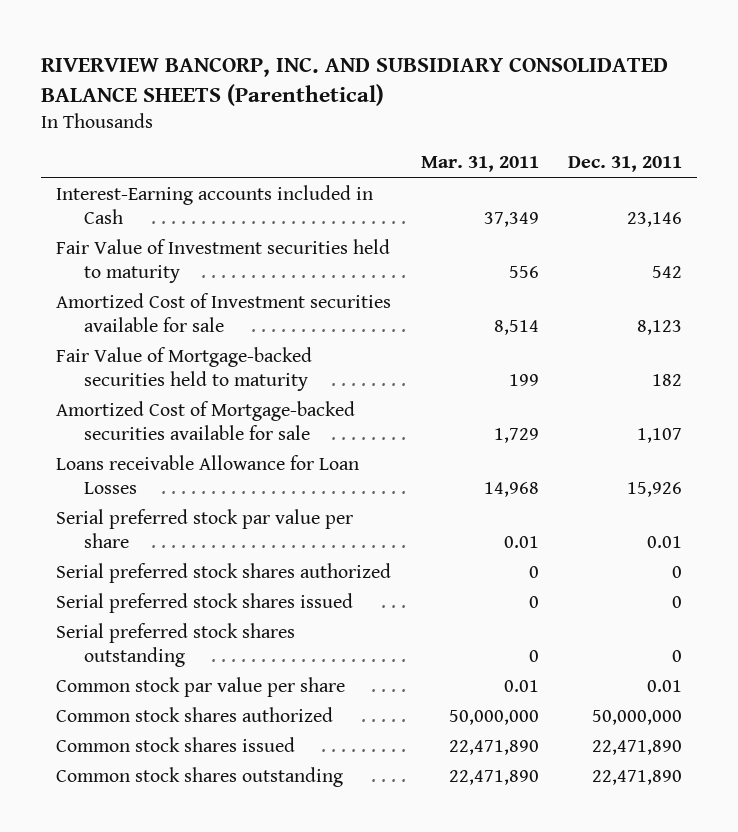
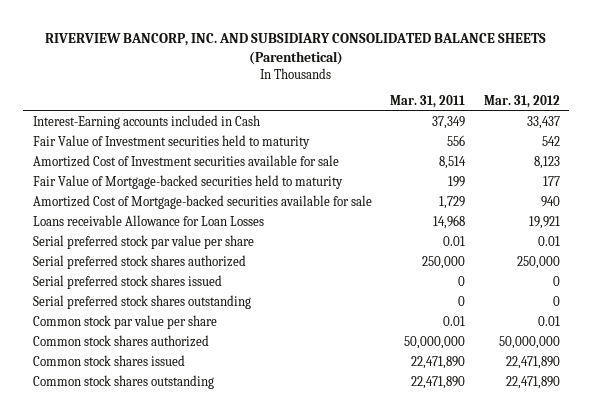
[567,156,682,173] Dec. 31, 2011 -> none
none -> [484,95,561,109] Mar. 31, 2012
[528,566,539,579] 0 -> [422,256,466,270] 250,000

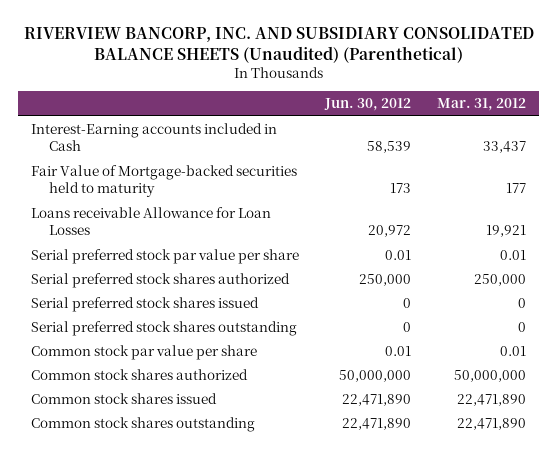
[45,32,547,65] RIVERVIEW BANCORP, INC. AND SUBSIDIARY CONSOLIDATED BALANCE SHEETS (Parenthetical) -> [23,26,534,63] RIVERVIEW BANCORP, INC. AND SUBSIDIARY CONSOLIDATED BALANCE SHEETS (Unaudited) (Parenthetical)
[390,95,466,109] Mar. 31, 2011 -> none
none -> [324,98,412,112] Jun. 30, 2012
[32,135,310,150] Fair Value of Investment securities held to maturity -> none
[32,155,339,168] Amortized Cost of Investment securities available for sale -> none
[32,195,372,210] Amortized Cost of Mortgage-backed securities available for sale -> none

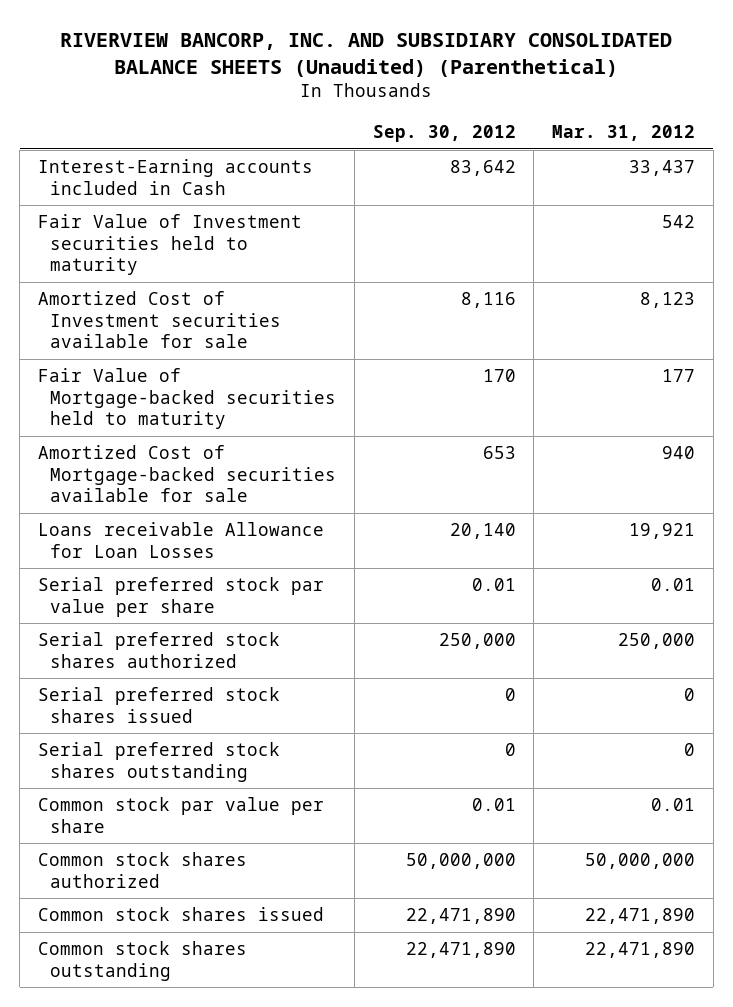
[324,98,412,112] Jun. 30, 2012 -> none
none -> [372,124,516,142] Sep. 30, 2012
none -> [37,214,302,275] Fair Value of Investment securities held to maturity
none -> [37,291,282,348] Amortized Cost of Investment securities available for sale
none -> [37,445,337,502] Amortized Cost of Mortgage-backed securities available for sale

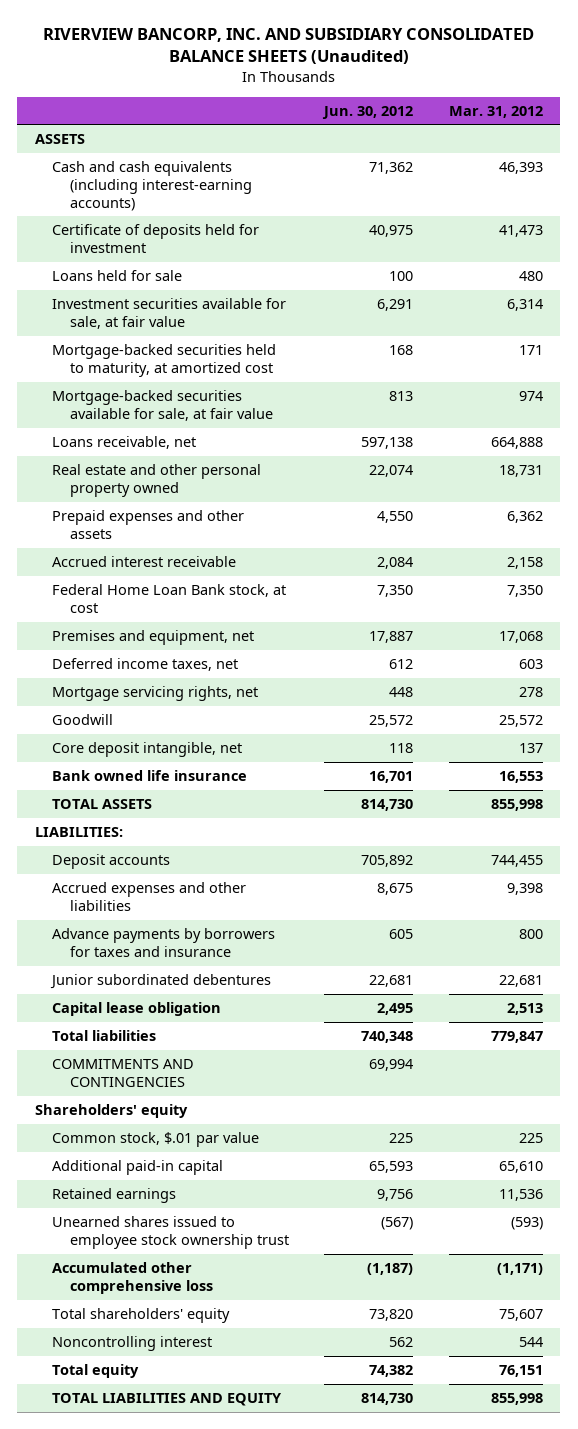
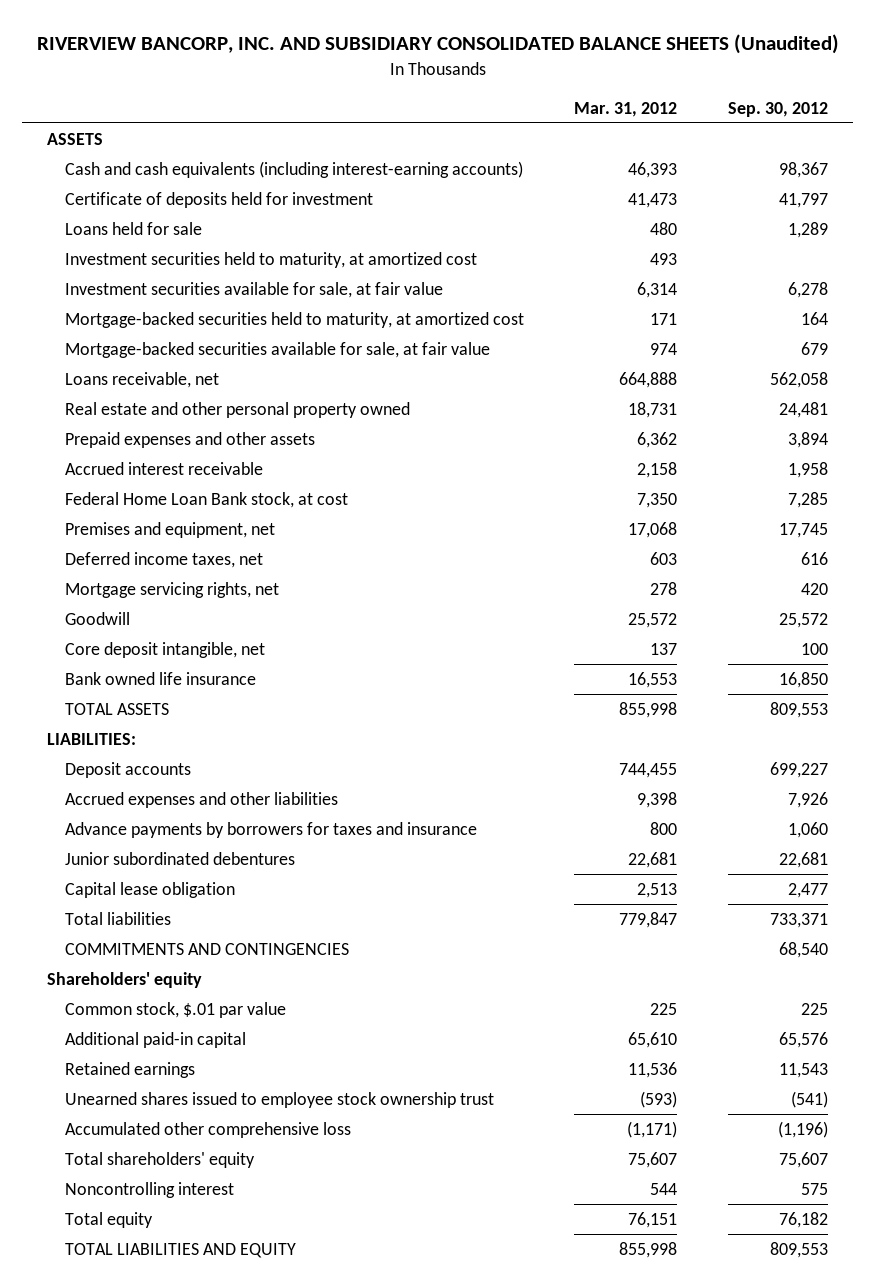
[322,105,414,119] Jun. 30, 2012 -> none
none -> [728,101,829,117] Sep. 30, 2012
none -> [64,251,477,268] Investment securities held to maturity, at amortized cost

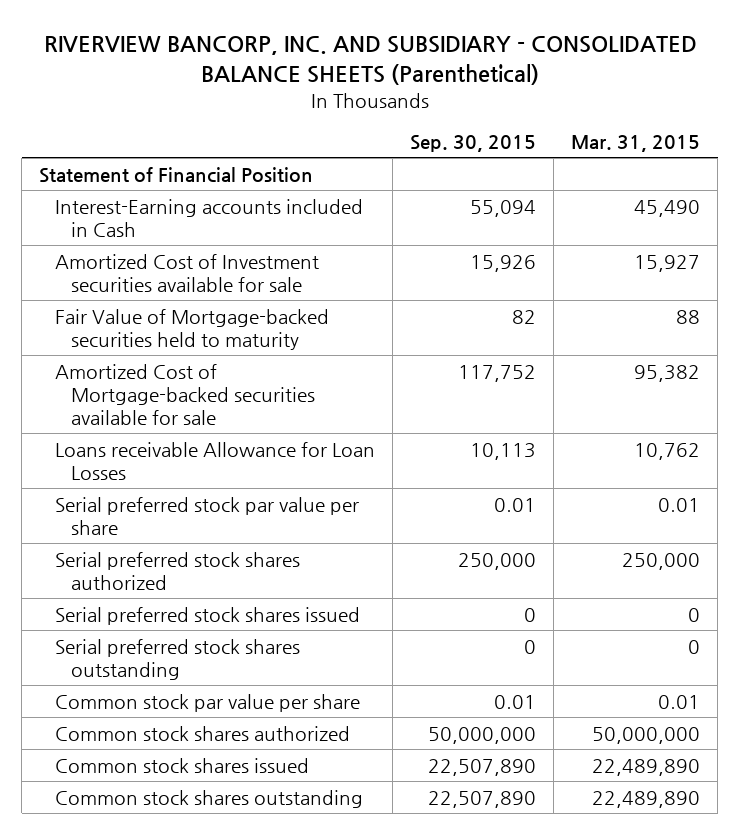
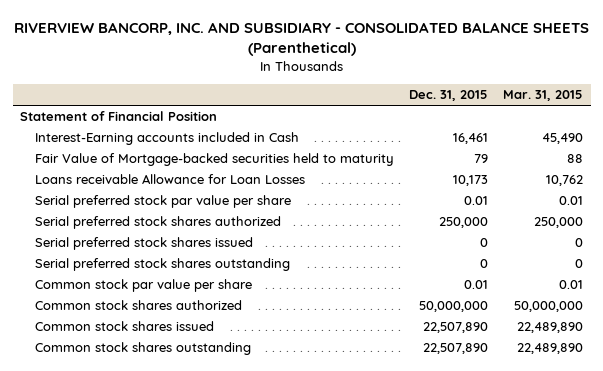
[410,135,537,153] Sep. 30, 2015 -> none
none -> [409,90,489,102] Dec. 31, 2015
[54,253,319,292] Amortized Cost of Investment securities available for sale -> none
[54,363,315,425] Amortized Cost of Mortgage-backed securities available for sale -> none

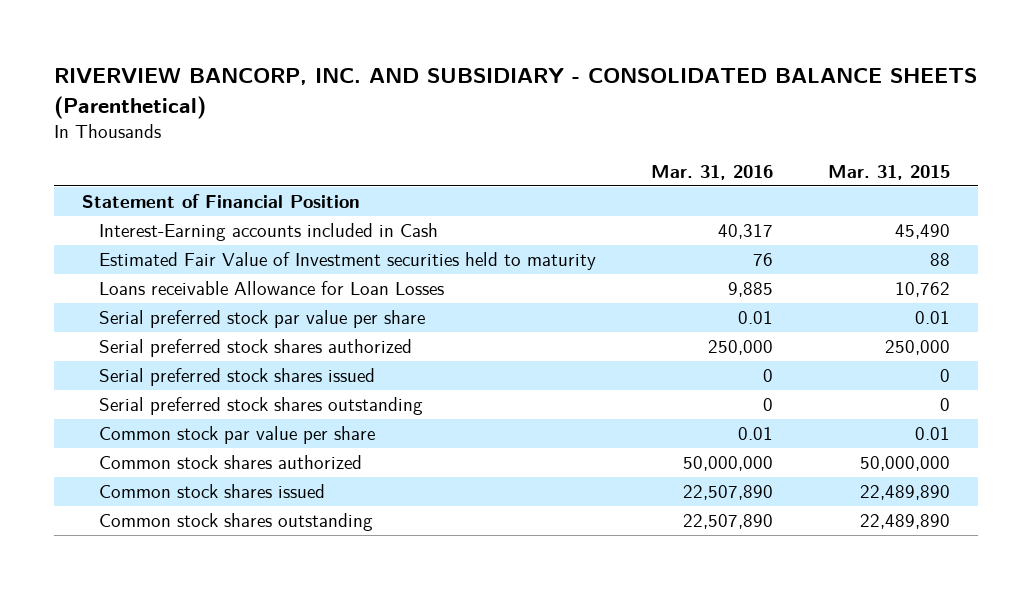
[409,90,489,102] Dec. 31, 2015 -> none
none -> [651,165,774,181] Mar. 31, 2016
[34,153,394,167] Fair Value of Mortgage-backed securities held to maturity -> [99,252,597,271] Estimated Fair Value of Investment securities held to maturity

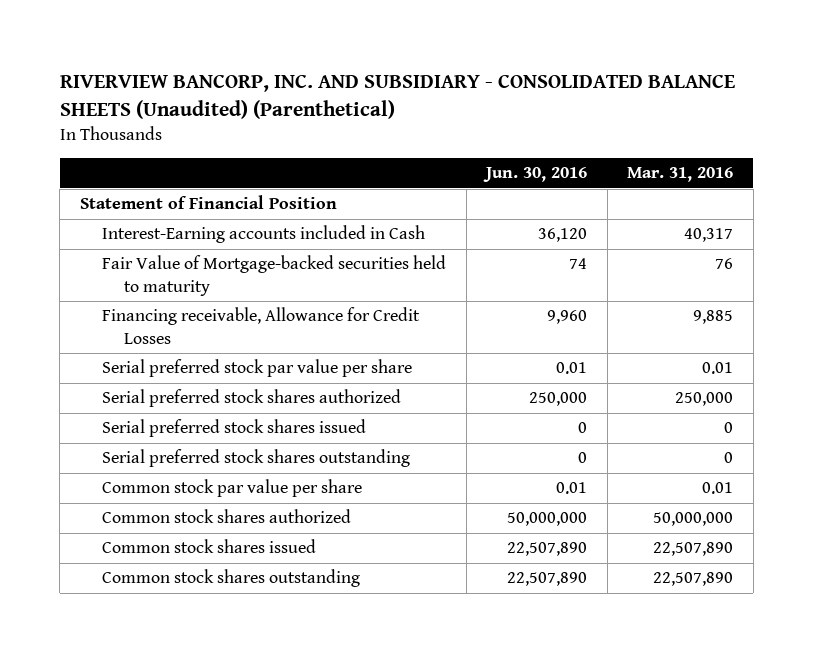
[53,68,977,119] RIVERVIEW BANCORP, INC. AND SUBSIDIARY - CONSOLIDATED BALANCE SHEETS (Parenthetical) -> [59,74,735,119] RIVERVIEW BANCORP, INC. AND SUBSIDIARY - CONSOLIDATED BALANCE SHEETS (Unaudited) (Parenthetical)
[828,165,951,181] Mar. 31, 2015 -> none
none -> [483,167,588,183] Jun. 30, 2016
[99,252,597,271] Estimated Fair Value of Investment securities held to maturity -> [101,255,446,296] Fair Value of Mortgage-backed securities held to maturity
[99,281,445,296] Loans receivable Allowance for Loan Losses -> [101,307,420,344] Financing receivable, Allowance for Credit Losses

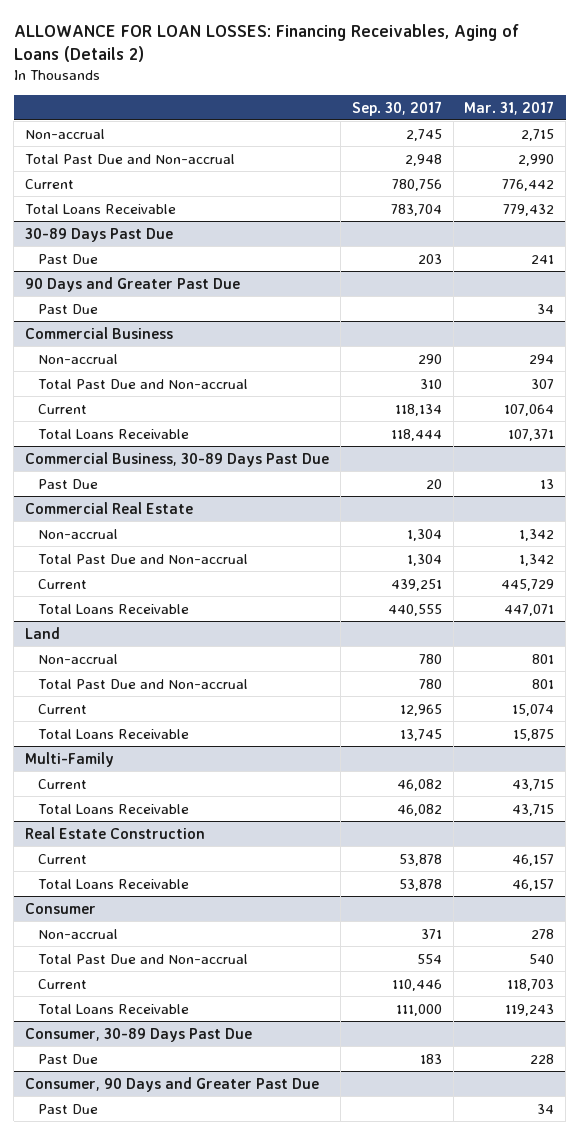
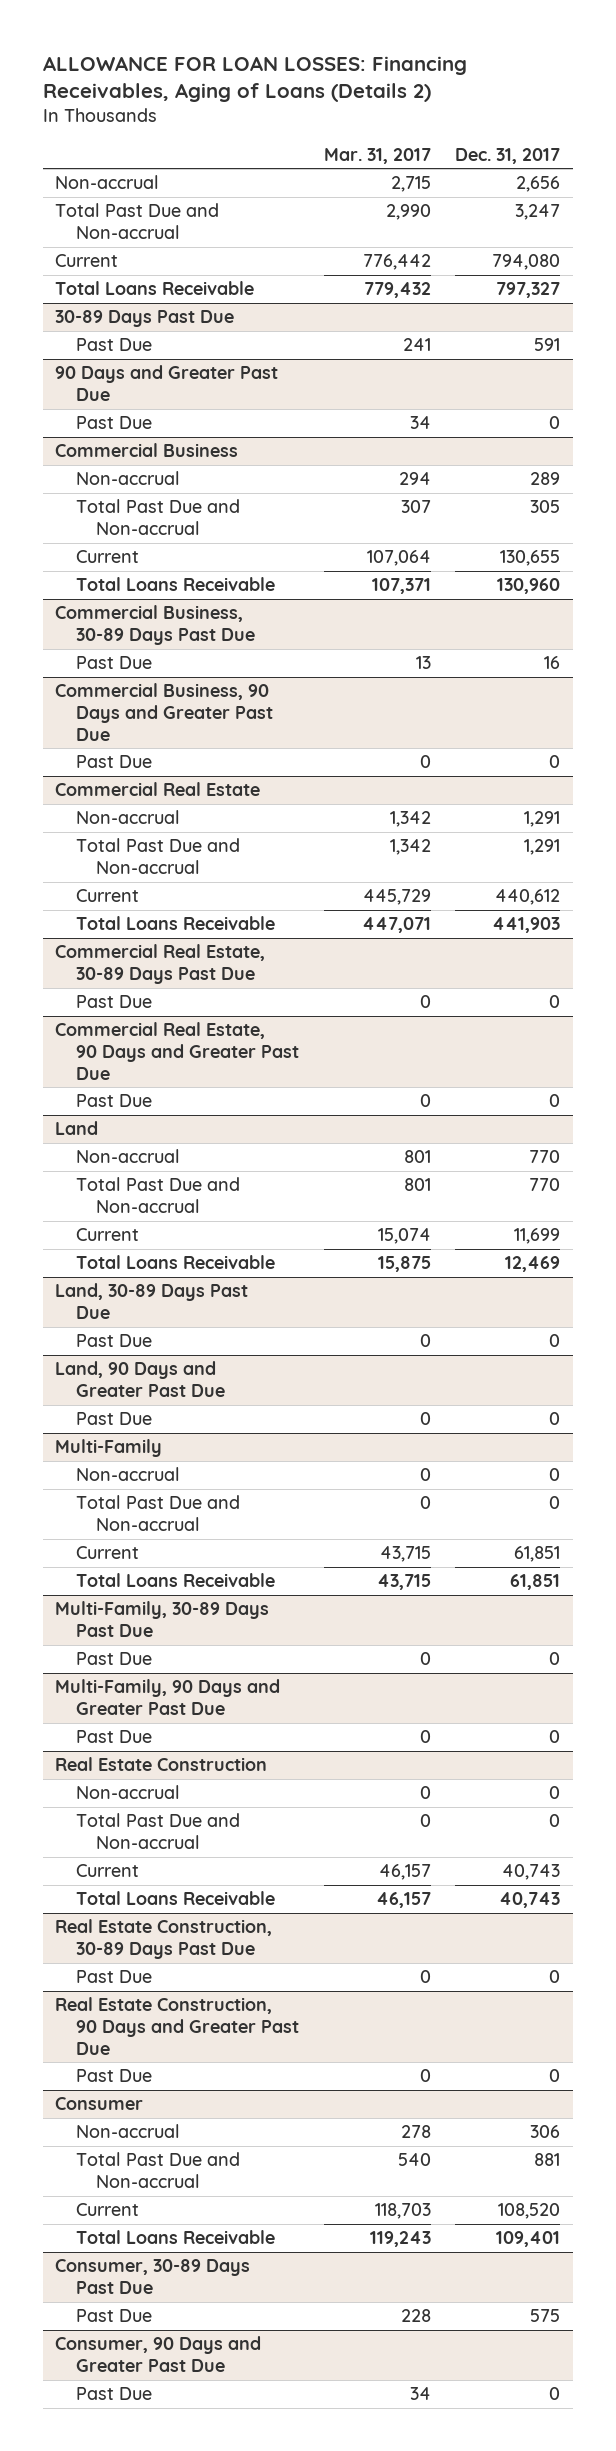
[351,100,442,116] Sep. 30, 2017 -> none
none -> [455,147,561,164] Dec. 31, 2017
none -> [55,683,273,741] Commercial Business, 90 Days and Greater Past Due
none -> [75,755,152,769] Past Due
none -> [55,944,266,985] Commercial Real Estate, 30-89 Days Past Due
none -> [75,995,152,1009] Past Due
none -> [55,1022,299,1080] Commercial Real Estate, 90 Days and Greater Past Due
none -> [75,1094,152,1108] Past Due
none -> [55,1283,249,1320] Land, 30-89 Days Past Due
none -> [75,1334,152,1348] Past Due
none -> [55,1361,225,1398] Land, 90 Days and Greater Past Due
none -> [75,1412,152,1426] Past Due
none -> [75,1467,180,1482] Non-accrual
none -> [75,1495,240,1532] Total Past Due and Non-accrual
none -> [55,1601,270,1638] Multi-Family, 30-89 Days Past Due
none -> [75,1652,152,1666] Past Due
none -> [55,1679,281,1716] Multi-Family, 90 Days and Greater Past Due
none -> [75,1730,152,1744] Past Due
none -> [75,1785,180,1800] Non-accrual
none -> [75,1813,240,1850] Total Past Due and Non-accrual
none -> [55,1919,273,1960] Real Estate Construction, 30-89 Days Past Due
none -> [75,1970,152,1984] Past Due
none -> [55,1997,299,2055] Real Estate Construction, 90 Days and Greater Past Due
none -> [75,2069,152,2083] Past Due

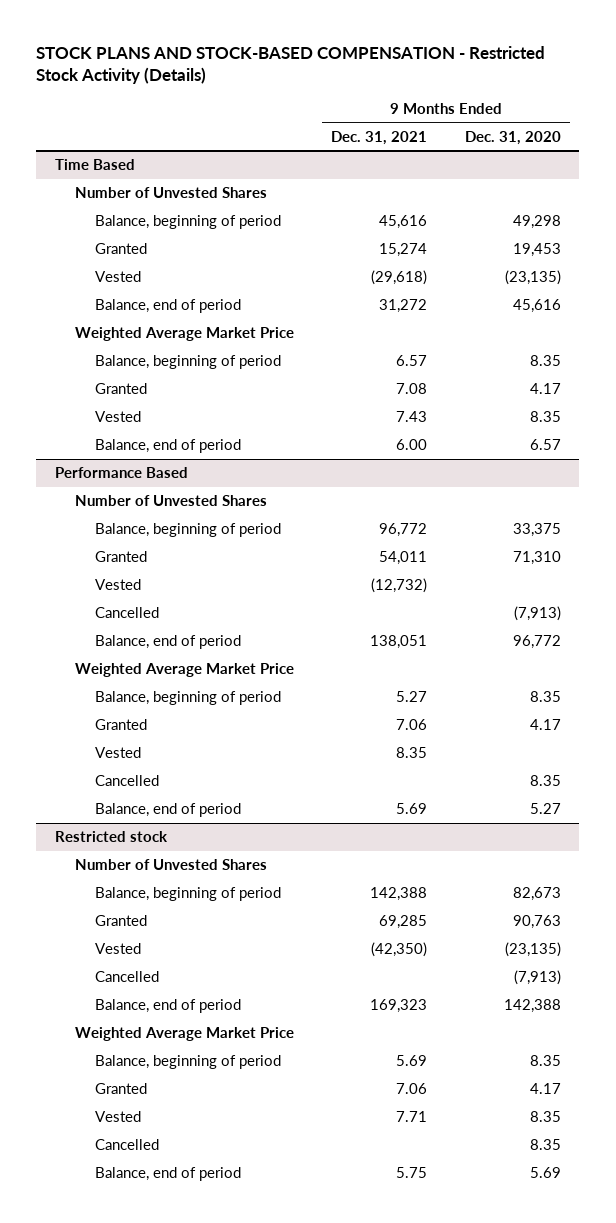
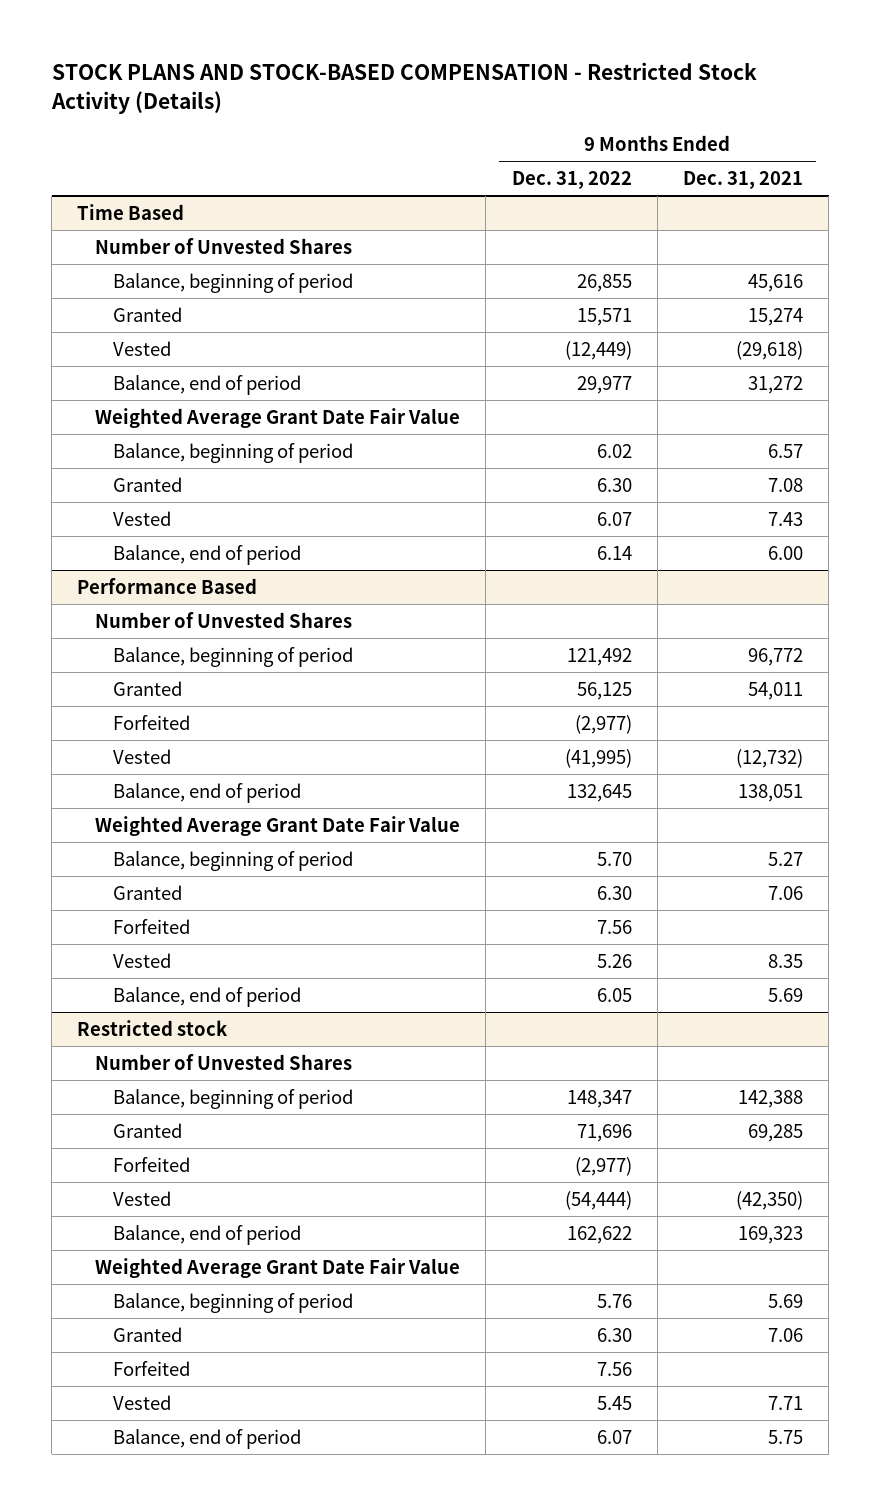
[464,130,561,145] Dec. 31, 2020 -> none
none -> [511,171,632,190] Dec. 31, 2022
[75,326,295,341] Weighted Average Market Price -> [94,407,460,428] Weighted Average Grant Date Fair Value
none -> [112,714,190,730] Forfeited
[95,606,160,618] Cancelled -> none
[75,662,295,677] Weighted Average Market Price -> [94,815,460,836] Weighted Average Grant Date Fair Value
none -> [112,918,190,934] Forfeited
[95,774,160,786] Cancelled -> none
none -> [112,1156,190,1172] Forfeited
[95,970,160,982] Cancelled -> none
[75,1026,295,1041] Weighted Average Market Price -> [94,1257,460,1278] Weighted Average Grant Date Fair Value
none -> [112,1360,190,1376] Forfeited
[95,1138,160,1150] Cancelled -> none

